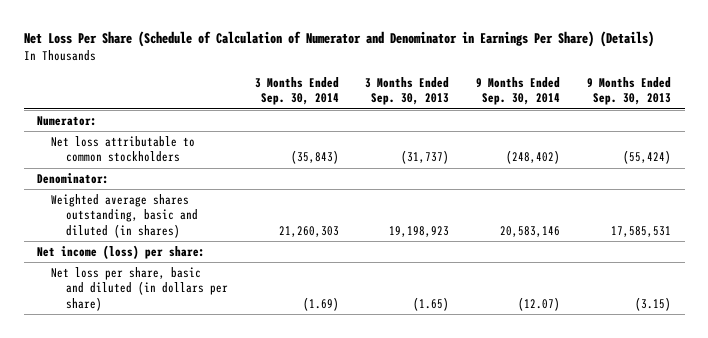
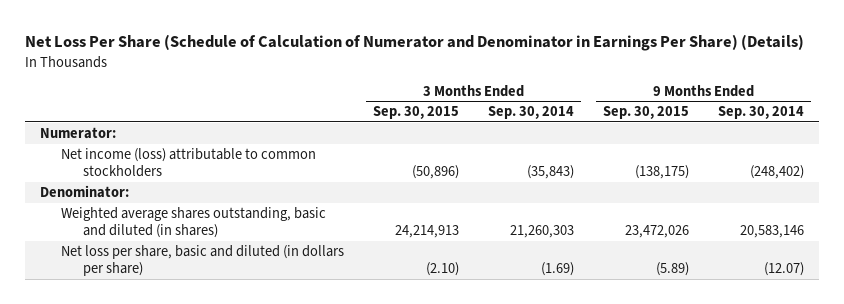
[365,77,450,106] 3 Months Ended Sep. 30, 2013 -> none
[587,77,672,106] 9 Months Ended Sep. 30, 2013 -> none
none -> [373,106,460,120] Sep. 30, 2015
none -> [603,106,690,120] Sep. 30, 2015
[51,136,196,163] Net loss attributable to common stockholders -> [61,147,317,178] Net income (loss) attributable to common stockholders
[37,245,206,260] Net income (loss) per share: -> none

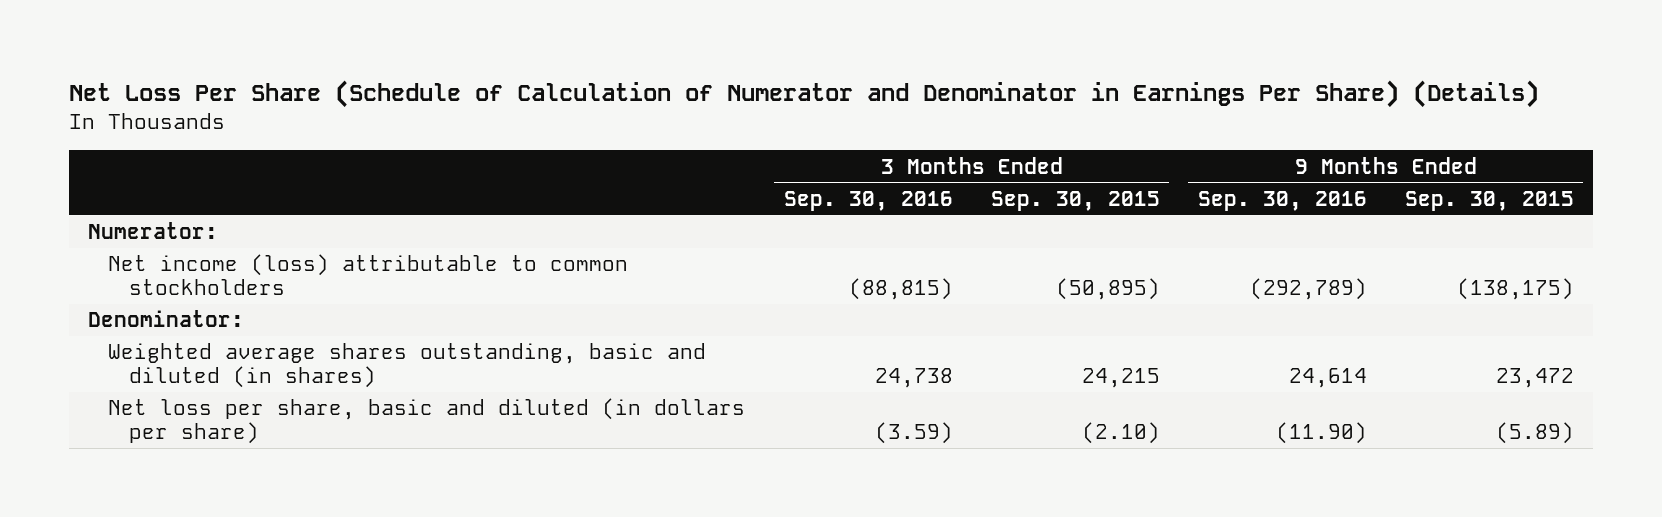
[488,106,575,120] Sep. 30, 2014 -> none
[718,106,805,120] Sep. 30, 2014 -> none
none -> [783,190,953,211] Sep. 30, 2016
none -> [1197,190,1367,211] Sep. 30, 2016
[412,165,460,180] (50,896) -> [1055,278,1160,301] (50,895)
[395,225,460,239] 24,214,913 -> [1081,368,1160,389] 24,215
[625,225,690,239] 23,472,026 -> [1495,368,1574,389] 23,472

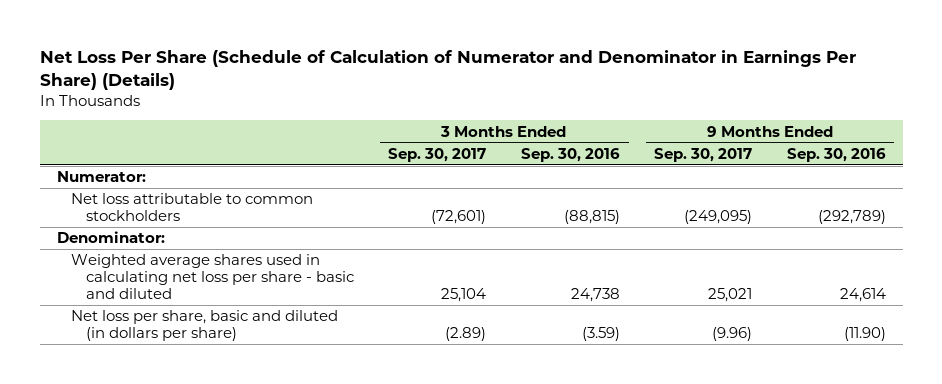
[990,190,1160,211] Sep. 30, 2015 -> none
[1404,190,1574,211] Sep. 30, 2015 -> none
none -> [388,147,487,162] Sep. 30, 2017
none -> [654,147,753,162] Sep. 30, 2017
[108,254,629,296] Net income (loss) attributable to common stockholders -> [71,193,314,222] Net loss attributable to common stockholders
[108,343,707,389] Weighted average shares outstanding, basic and diluted (in shares) -> [71,254,355,300] Weighted average shares used in calculating net loss per share - basic and diluted

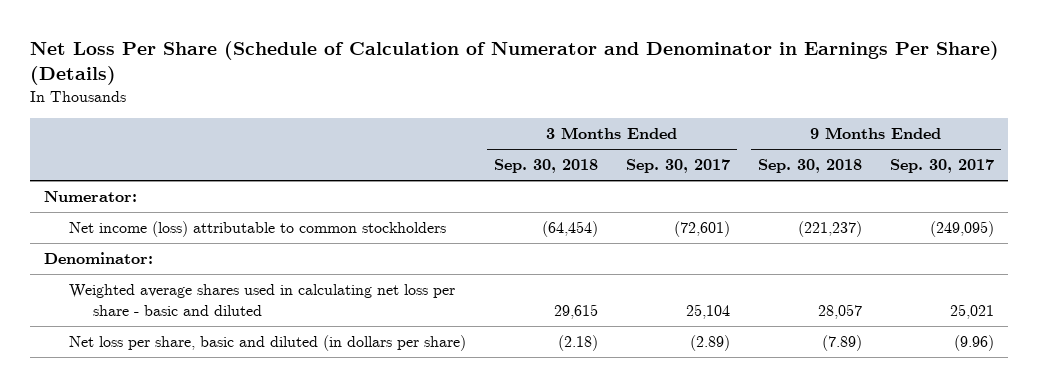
[520,147,620,162] Sep. 30, 2016 -> none
[786,147,886,162] Sep. 30, 2016 -> none
none -> [493,159,598,174] Sep. 30, 2018
none -> [758,159,863,174] Sep. 30, 2018
[71,193,314,222] Net loss attributable to common stockholders -> [68,221,446,238] Net income (loss) attributable to common stockholders

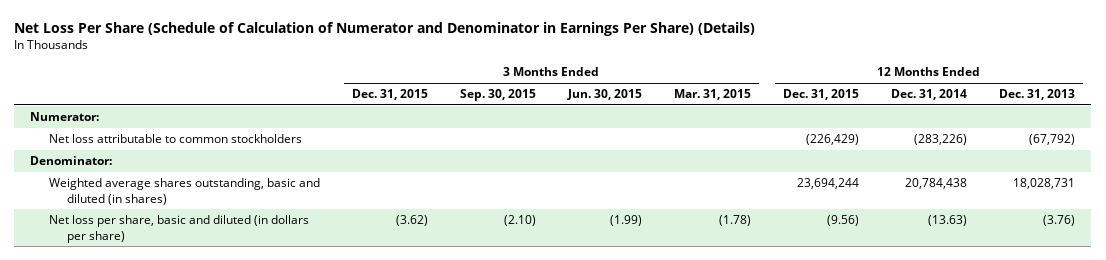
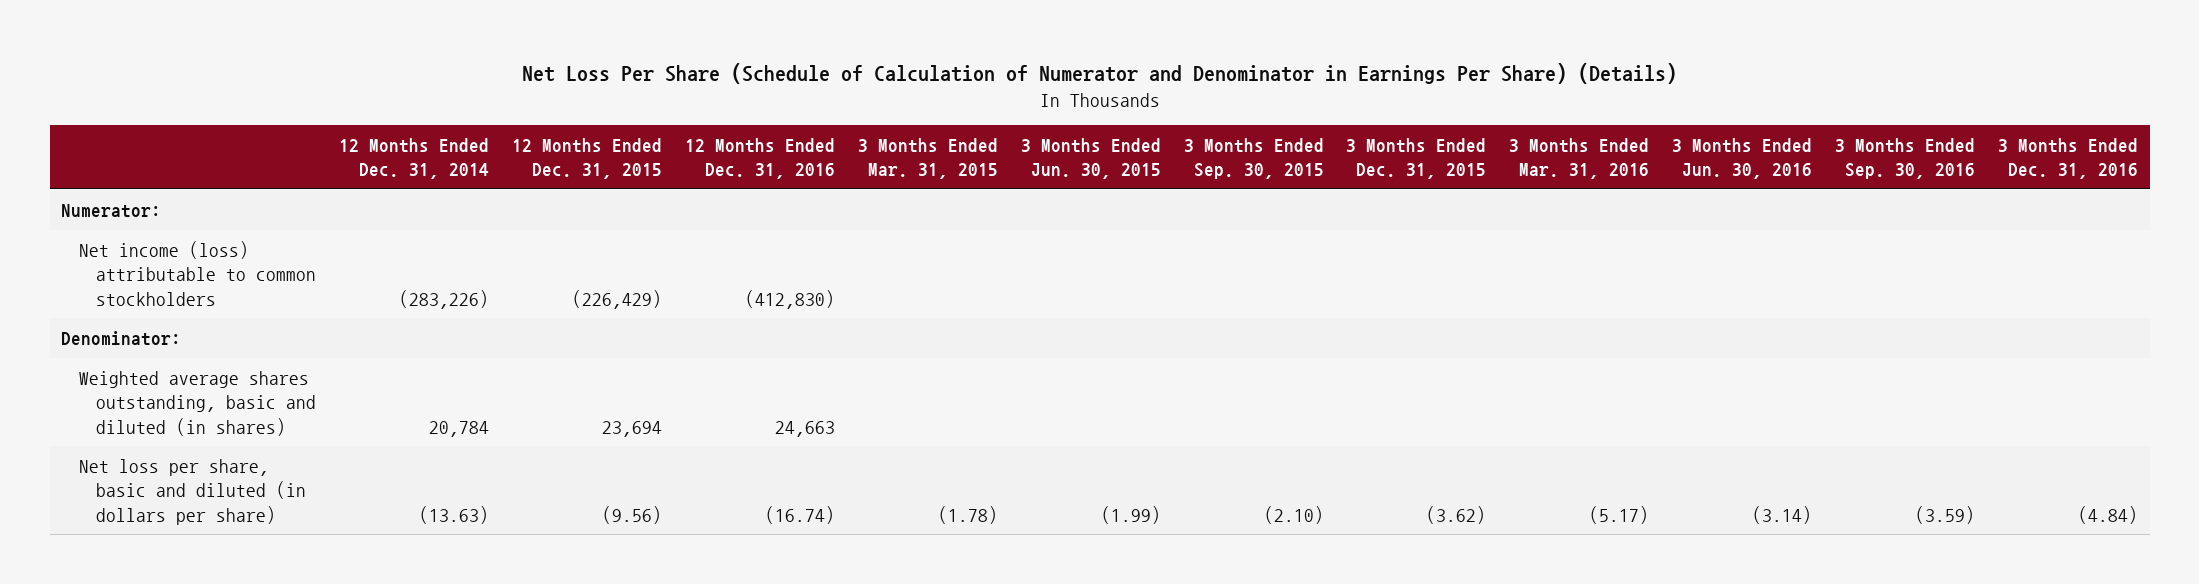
[999,89,1076,101] Dec. 31, 2013 -> none
none -> [684,137,835,180] 12 Months Ended Dec. 31, 2016
none -> [1509,137,1650,180] 3 Months Ended Mar. 31, 2016
none -> [1672,137,1813,180] 3 Months Ended Jun. 30, 2016
none -> [1835,137,1976,180] 3 Months Ended Sep. 30, 2016
none -> [1998,137,2139,180] 3 Months Ended Dec. 31, 2016
[48,134,302,144] Net loss attributable to common stockholders -> [78,240,317,306] Net income (loss) attributable to common stockholders
[797,178,860,190] 23,694,244 -> [601,420,662,437] 23,694
[905,178,968,190] 20,784,438 -> [428,420,489,437] 20,784

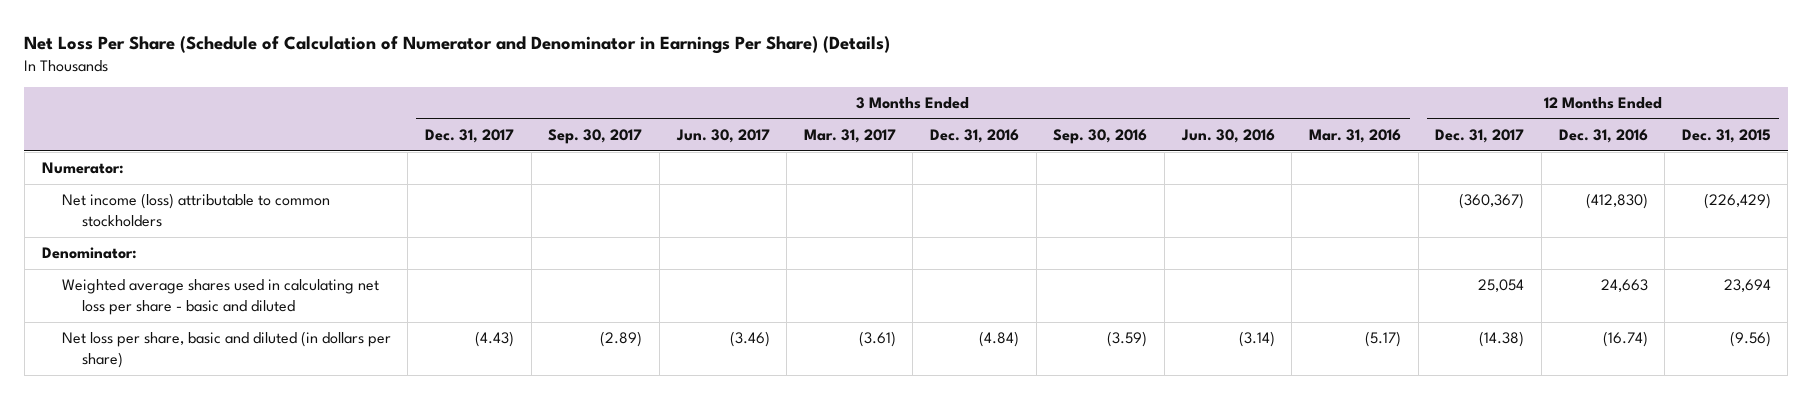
[338,137,489,180] 12 Months Ended Dec. 31, 2014 -> none
[857,137,998,180] 3 Months Ended Mar. 31, 2015 -> none
[1020,137,1161,180] 3 Months Ended Jun. 30, 2015 -> none
[1183,137,1324,180] 3 Months Ended Sep. 30, 2015 -> none
[1346,137,1487,180] 3 Months Ended Dec. 31, 2015 -> none
none -> [424,128,514,143] Dec. 31, 2017
none -> [548,128,643,144] Sep. 30, 2017
none -> [675,128,770,143] Jun. 30, 2017
none -> [803,128,896,143] Mar. 31, 2017
none -> [1435,128,1525,143] Dec. 31, 2017
[78,370,317,436] Weighted average shares outstanding, basic and diluted (in shares) -> [61,279,379,315] Weighted average shares used in calculating net loss per share - basic and diluted

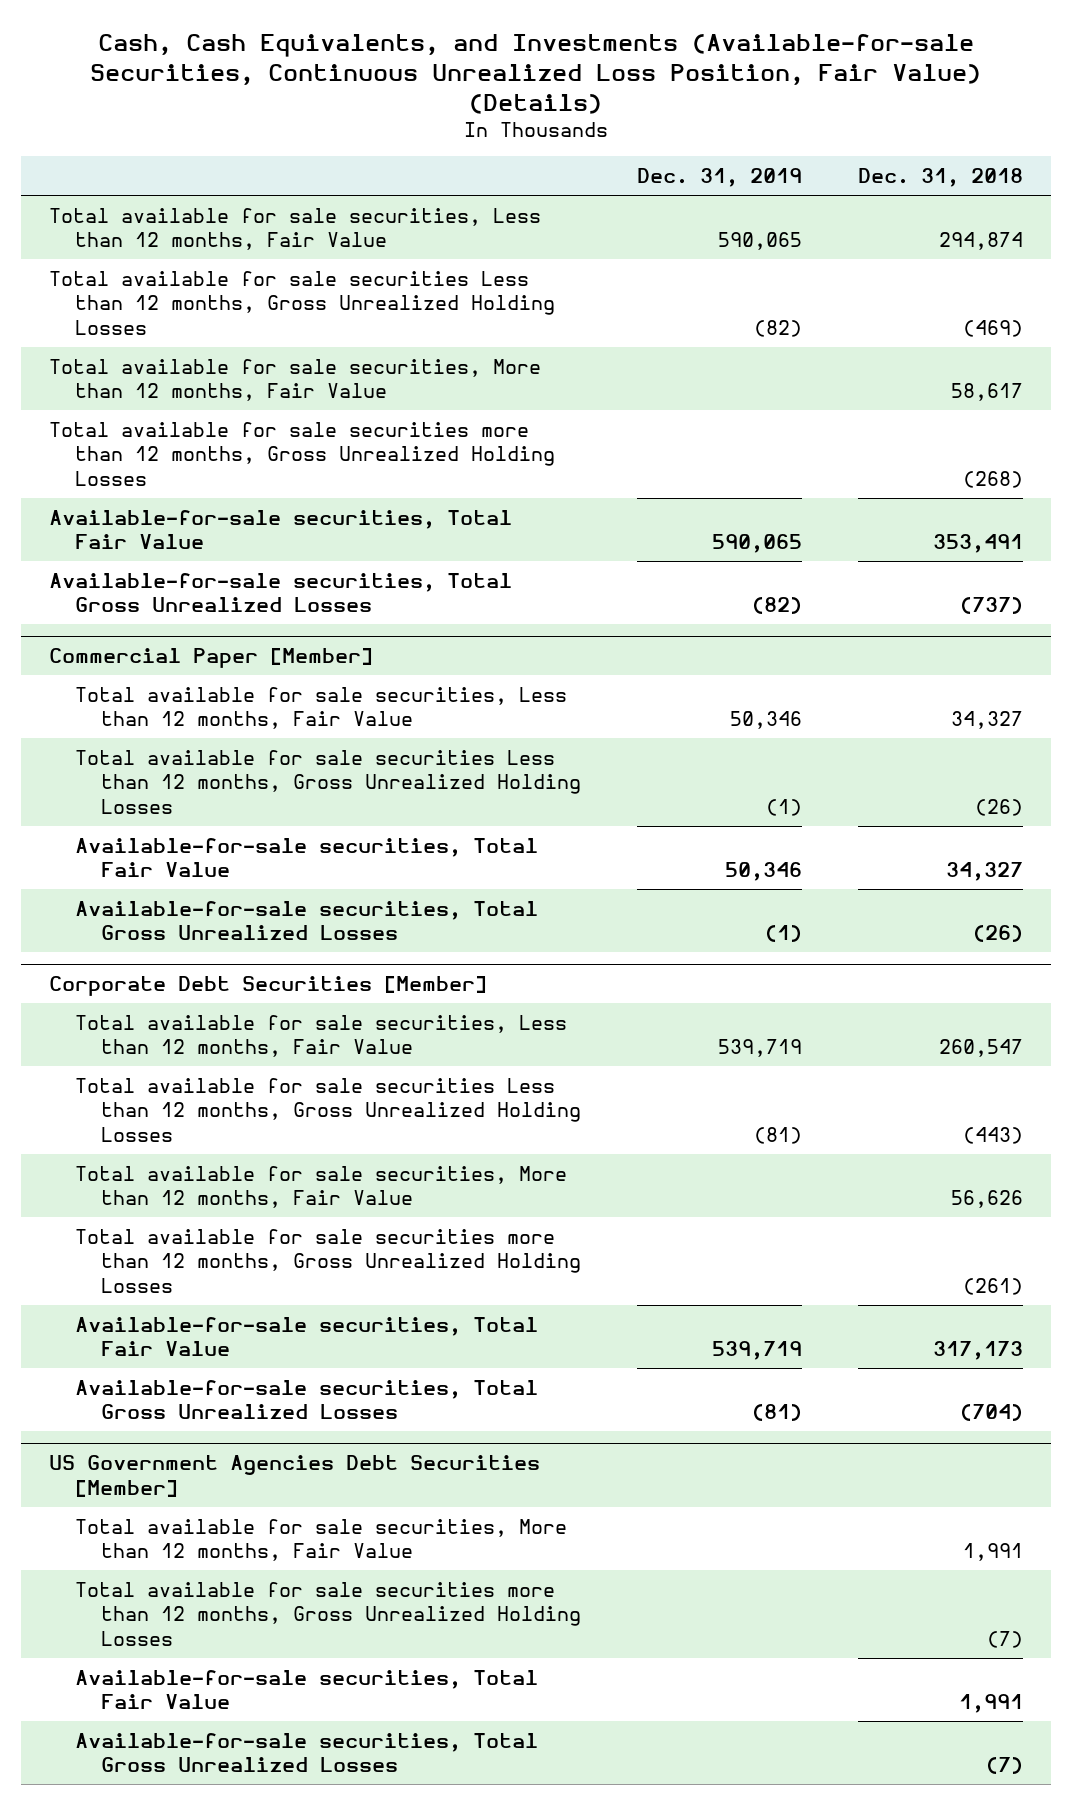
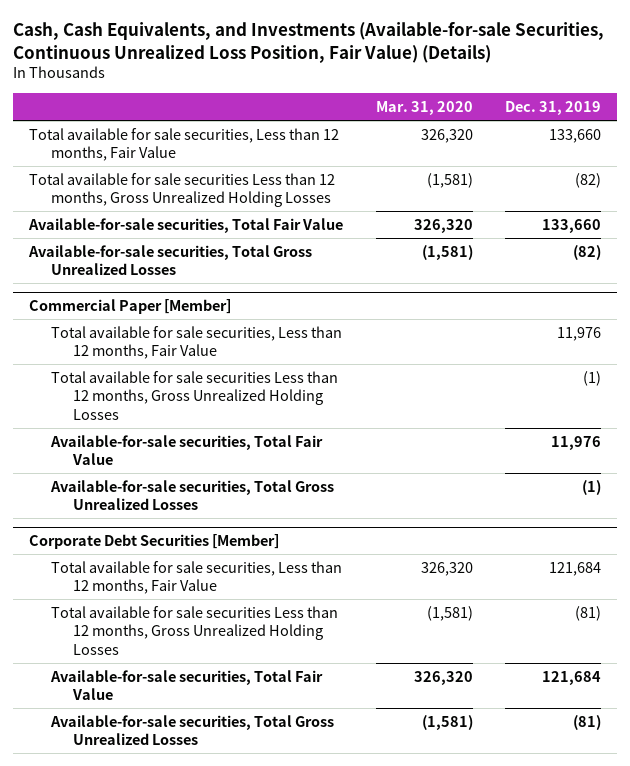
[858,168,1024,188] Dec. 31, 2018 -> none
none -> [375,100,473,115] Mar. 31, 2020
[718,232,803,251] 590,065 -> [549,128,602,143] 133,660
[48,358,541,402] Total available for sale securities, More than 12 months, Fair Value -> none
[48,421,555,486] Total available for sale securities more than 12 months, Gross Unrealized Holding Losses -> none
[712,534,803,554] 590,065 -> [542,218,602,233] 133,660
[730,711,803,730] 50,346 -> [557,326,602,341] 11,976
[725,862,803,882] 50,346 -> [551,435,602,450] 11,976
[718,1039,803,1058] 539,719 -> [549,561,602,576] 121,684
[74,1165,567,1209] Total available for sale securities, More than 12 months, Fair Value -> none
[74,1228,582,1293] Total available for sale securities more than 12 months, Gross Unrealized Holding Losses -> none
[712,1341,803,1361] 539,719 -> [542,670,602,685] 121,684
[48,1455,540,1497] US Government Agencies Debt Securities [Member] -> none
[74,1518,567,1562] Total available for sale securities, More than 12 months, Fair Value -> none
[74,1581,582,1646] Total available for sale securities more than 12 months, Gross Unrealized Holding Losses -> none
[74,1669,538,1710] Available-for-sale securities, Total Fair Value -> none
[74,1732,538,1773] Available-for-sale securities, Total Gross Unrealized Losses -> none

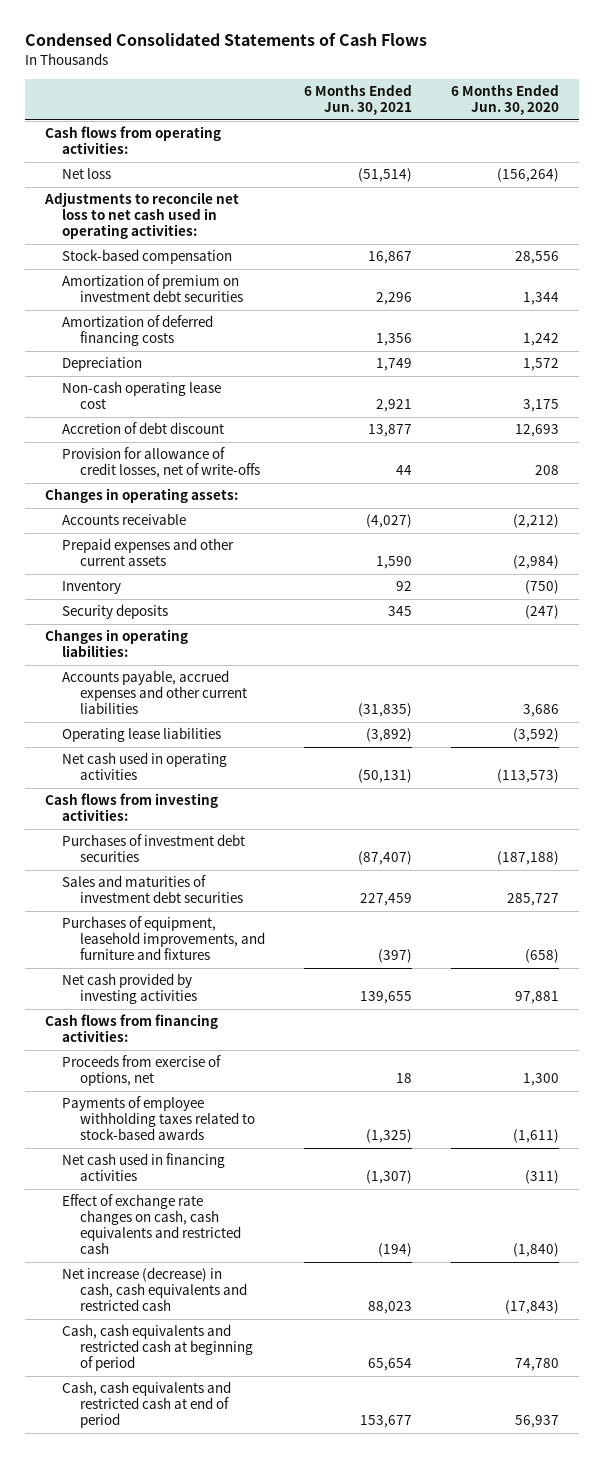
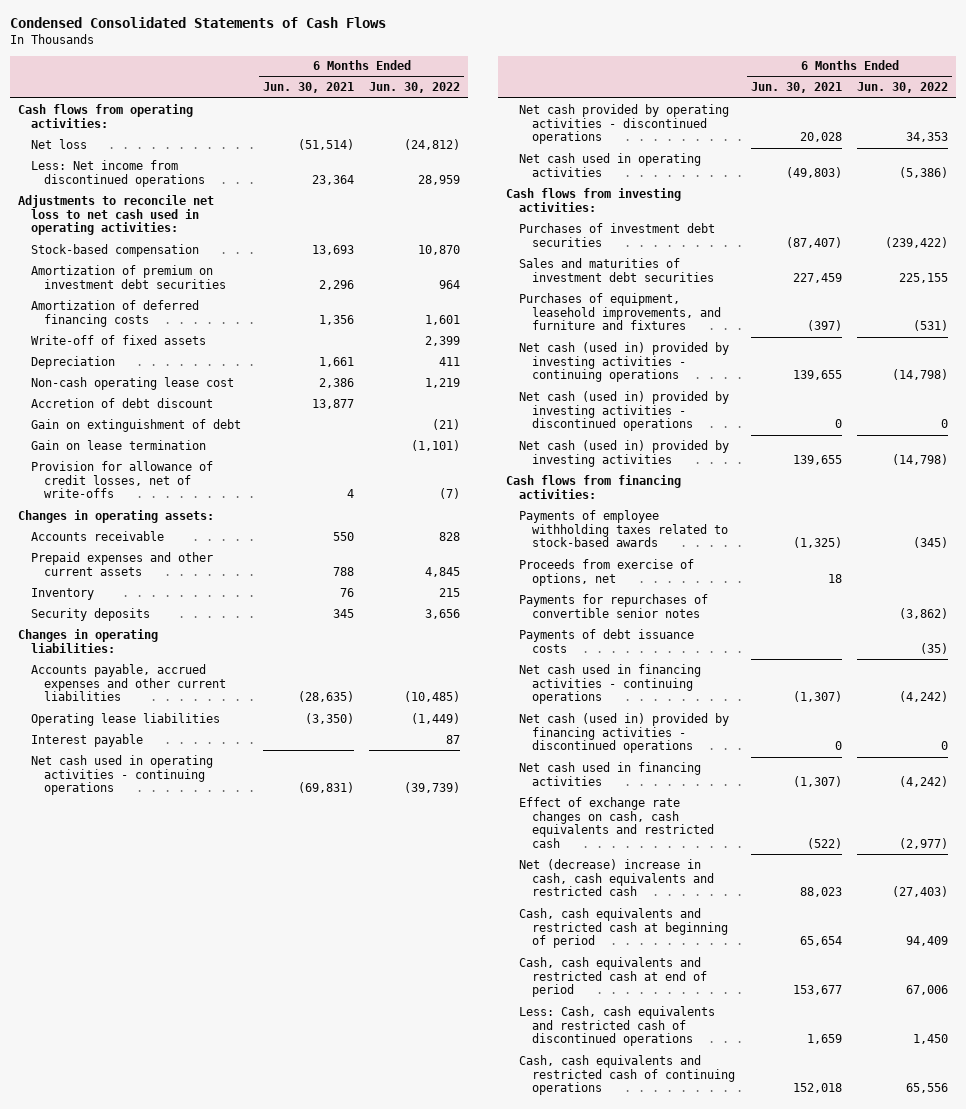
[451,84,560,116] 6 Months Ended Jun. 30, 2020 -> none
none -> [369,82,461,94] Jun. 30, 2022
none -> [30,159,205,187] Less: Net income from discontinued operations
[368,251,413,265] 16,867 -> [311,244,354,255] 13,693
none -> [30,334,206,345] Write-off of fixed assets
[376,358,413,372] 1,749 -> [318,356,354,367] 1,661
[376,399,413,413] 2,921 -> [318,377,354,388] 2,386
none -> [30,418,241,432] Gain on extinguishment of debt
none -> [30,439,206,450] Gain on lease termination
[396,465,413,476] 44 -> [346,489,354,499] 4
[366,514,413,529] (4,027) -> [332,531,354,541] 550
[376,556,413,570] 1,590 -> [332,566,354,576] 788
[396,581,413,592] 92 -> [339,587,354,597] 76
[358,703,413,718] (31,835) -> [297,691,354,703] (28,635)
[366,728,413,743] (3,892) -> [304,712,354,724] (3,350)
none -> [30,733,143,747] Interest payable
none -> [30,754,213,796] Net cash used in operating activities - continuing operations
none -> [518,103,729,145] Net cash provided by operating activities - discontinued operations
[358,769,413,784] (50,131) -> [785,166,842,178] (49,803)
none -> [518,341,729,383] Net cash (used in) provided by investing activities - continuing operations
none -> [518,390,729,432] Net cash (used in) provided by investing activities - discontinued operations
[62,973,198,1005] Net cash provided by investing activities -> [518,439,729,467] Net cash (used in) provided by investing activities
[62,1055,222,1087] Proceeds from exercise of options, net -> [518,558,694,586] Proceeds from exercise of options, net
none -> [518,593,708,618] Payments for repurchases of convertible senior notes
none -> [518,628,694,653] Payments of debt issuance costs
none -> [518,663,701,705] Net cash used in financing activities - continuing operations
none -> [518,712,729,754] Net cash (used in) provided by financing activities - discontinued operations
[378,1243,413,1258] (194) -> [806,838,842,850] (522)
[62,1267,248,1312] Net increase (decrease) in cash, cash equivalents and restricted cash -> [518,858,714,897] Net (decrease) increase in cash, cash equivalents and restricted cash
none -> [518,1005,715,1047] Less: Cash, cash equivalents and restricted cash of discontinued operations
none -> [518,1054,735,1096] Cash, cash equivalents and restricted cash of continuing operations

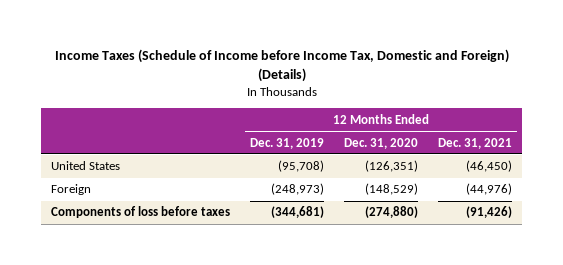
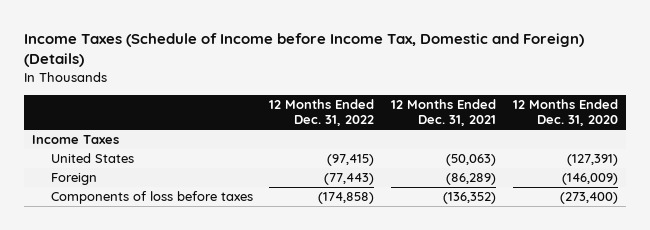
[250,137,325,149] Dec. 31, 2019 -> none
none -> [269,99,375,127] 12 Months Ended Dec. 31, 2022
none -> [31,135,119,145] Income Taxes
[365,160,419,173] (126,351) -> [566,154,618,167] (127,391)
[466,160,513,173] (46,450) -> [446,154,497,167] (50,063)
[365,183,419,196] (148,529) -> [561,173,618,186] (146,009)
[466,183,513,196] (44,976) -> [446,173,497,186] (86,289)
[365,206,419,219] (274,880) -> [559,192,618,205] (273,400)
[466,206,513,219] (91,426) -> [443,192,497,205] (136,352)

